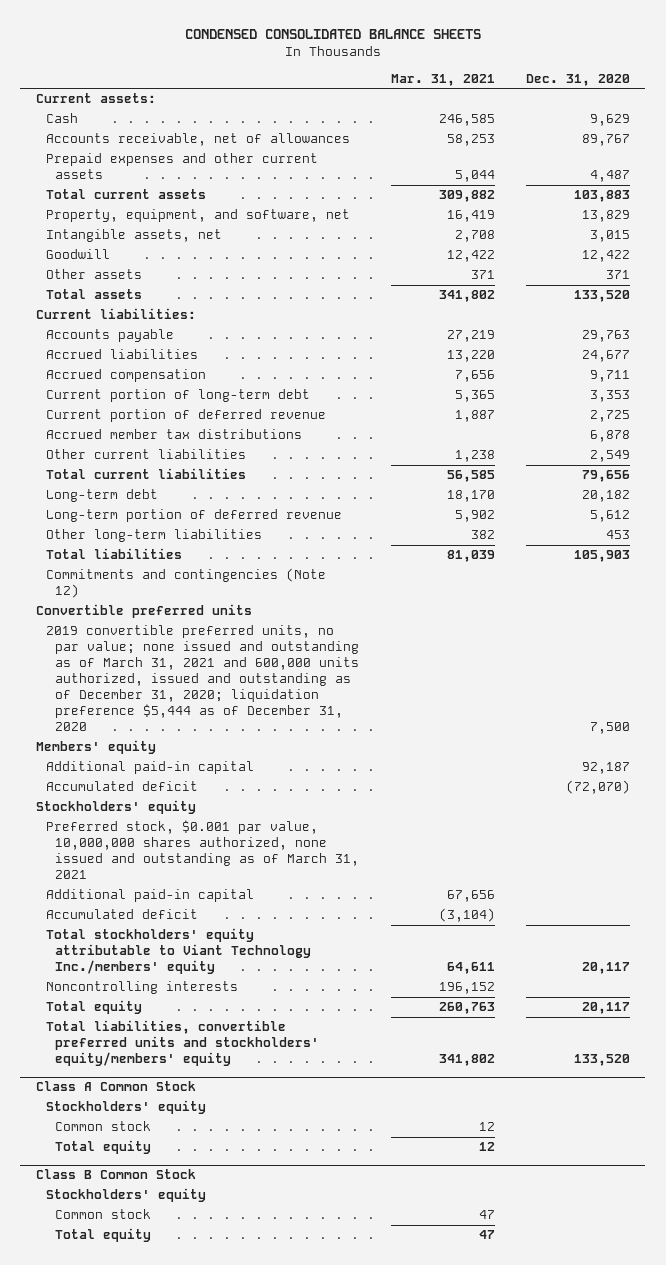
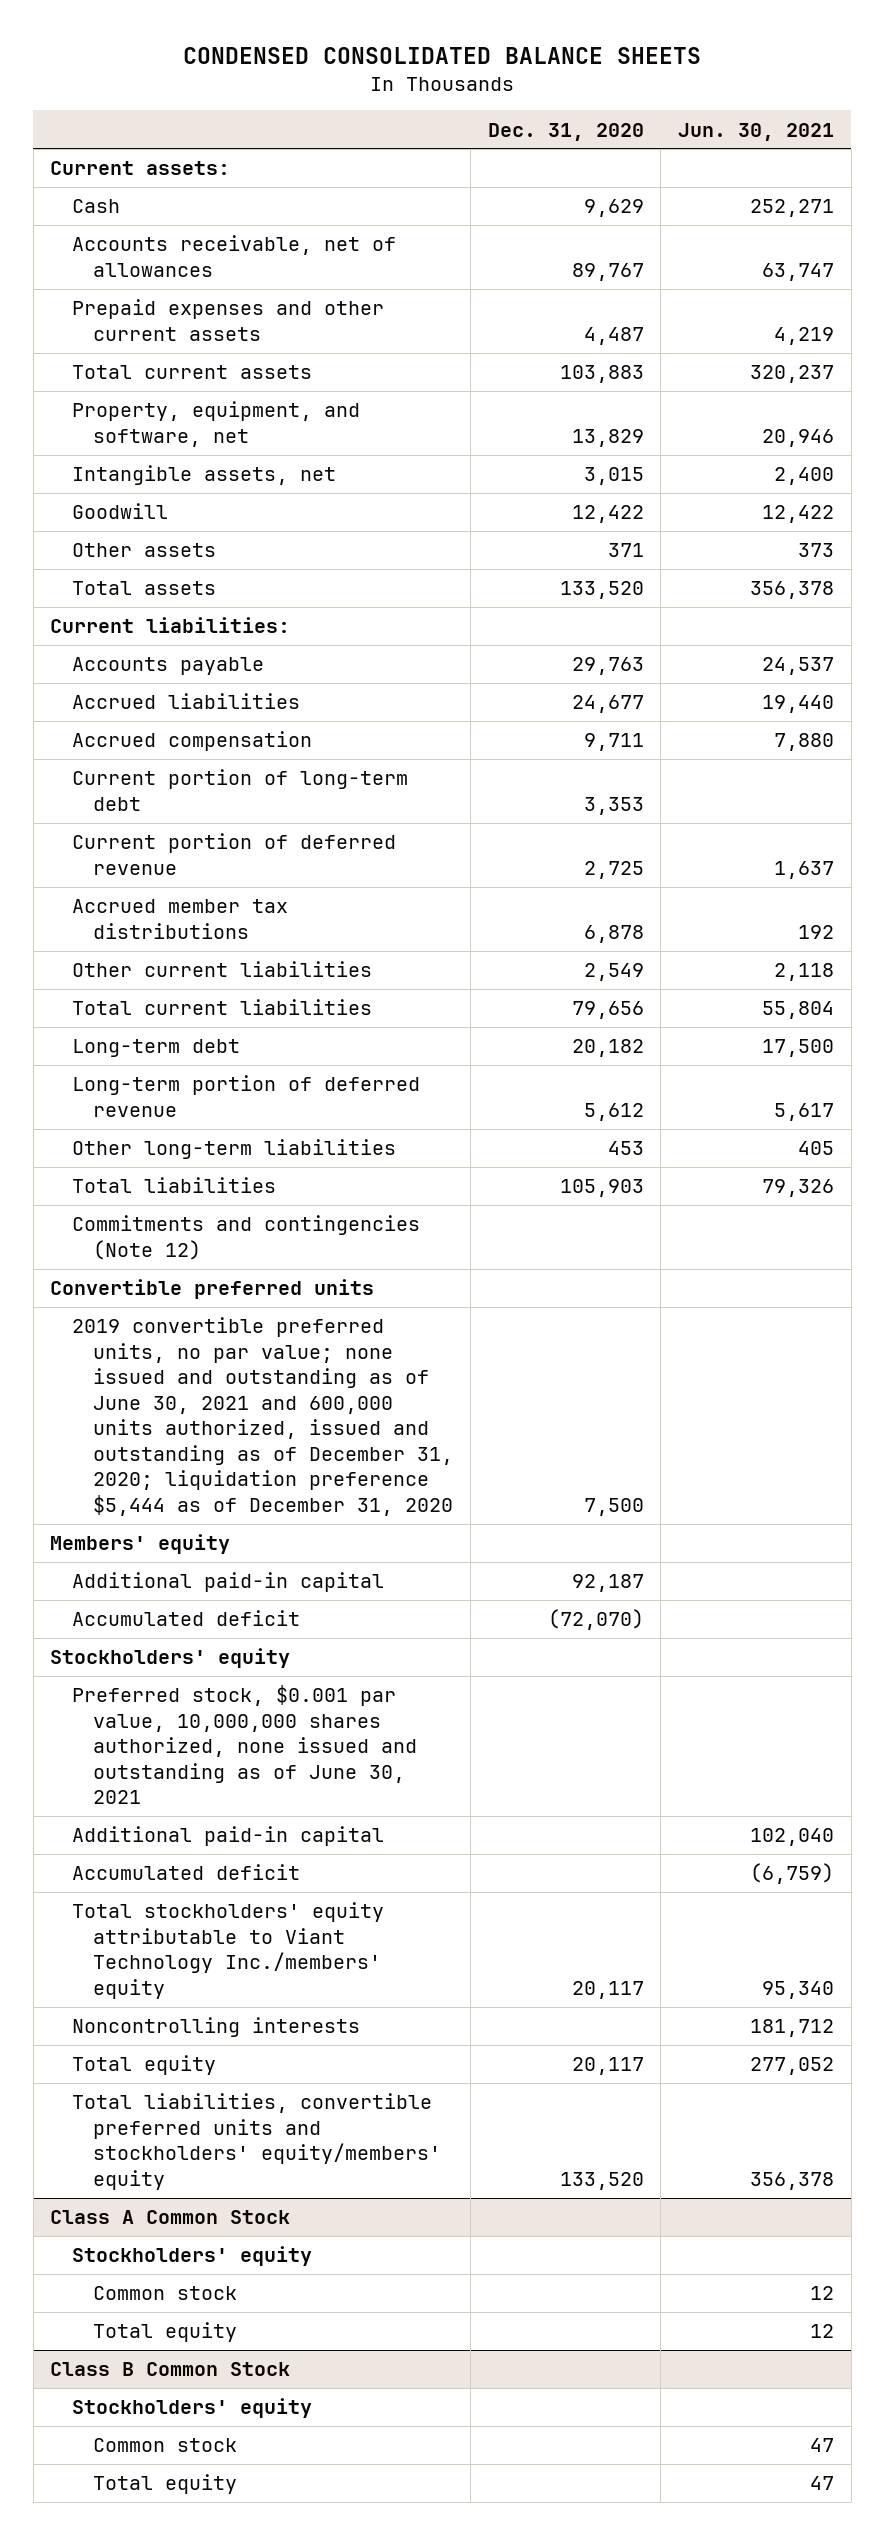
[390,73,495,86] Mar. 31, 2021 -> none
none -> [678,122,835,141] Jun. 30, 2021
[45,625,360,732] 2019 convertible preferred units, no par value; none issued and outstanding as of March 31, 2021 and 600,000 units authorized, issued and outstanding as of December 31, 2020; liquidation preference $5,444 as of December 31, 2020 -> [71,1317,454,1516] 2019 convertible preferred units, no par value; none issued and outstanding as of June 30, 2021 and 600,000 units authorized, issued and outstanding as of December 31, 2020; liquidation preference $5,444 as of December 31, 2020
[45,820,360,880] Preferred stock, $0.001 par value, 10,000,000 shares authorized, none issued and outstanding as of March 31, 2021 -> [71,1685,418,1805] Preferred stock, $0.001 par value, 10,000,000 shares authorized, none issued and outstanding as of June 30, 2021

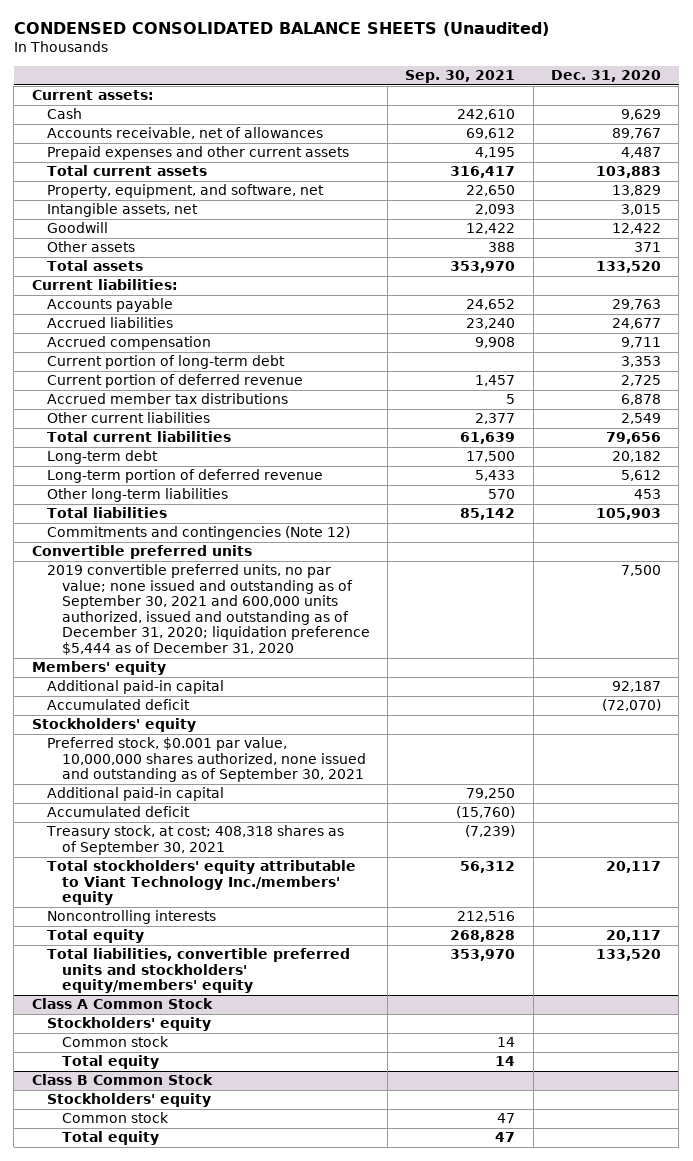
[183,46,702,64] CONDENSED CONSOLIDATED BALANCE SHEETS -> [13,22,549,37] CONDENSED CONSOLIDATED BALANCE SHEETS (Unaudited)
[678,122,835,141] Jun. 30, 2021 -> none
none -> [405,70,516,84] Sep. 30, 2021
[71,1317,454,1516] 2019 convertible preferred units, no par value; none issued and outstanding as of June 30, 2021 and 600,000 units authorized, issued and outstanding as of December 31, 2020; liquidation preference $5,444 as of December 31, 2020 -> [46,564,370,655] 2019 convertible preferred units, no par value; none issued and outstanding as of September 30, 2021 and 600,000 units authorized, issued and outstanding as of December 31, 2020; liquidation preference $5,444 as of December 31, 2020
[71,1685,418,1805] Preferred stock, $0.001 par value, 10,000,000 shares authorized, none issued and outstanding as of June 30, 2021 -> [46,737,366,783] Preferred stock, $0.001 par value, 10,000,000 shares authorized, none issued and outstanding as of September 30, 2021
none -> [45,825,344,855] Treasury stock, at cost; 408,318 shares as of September 30, 2021

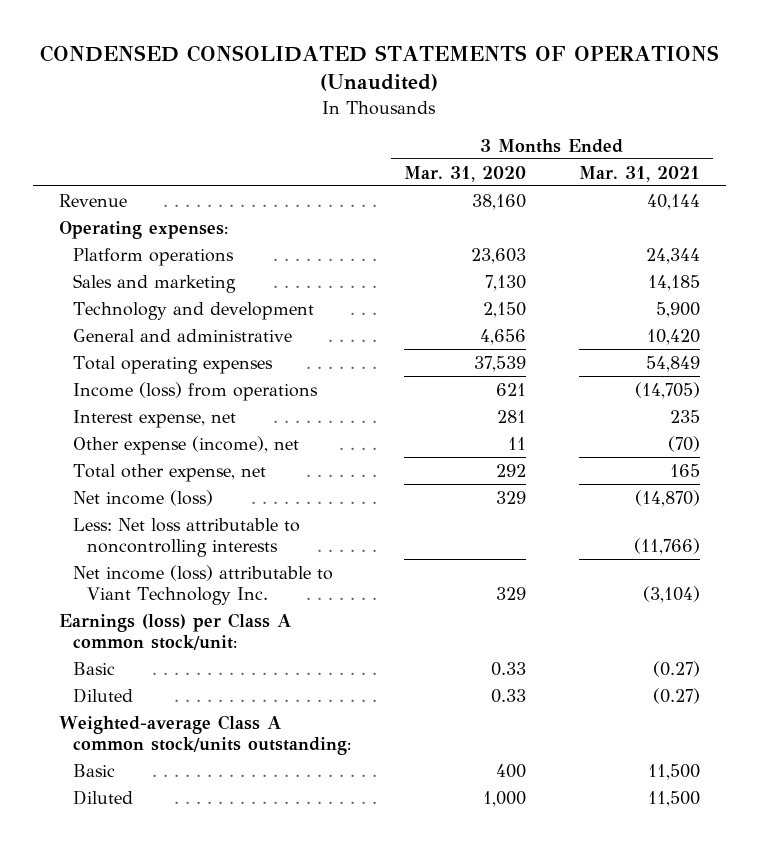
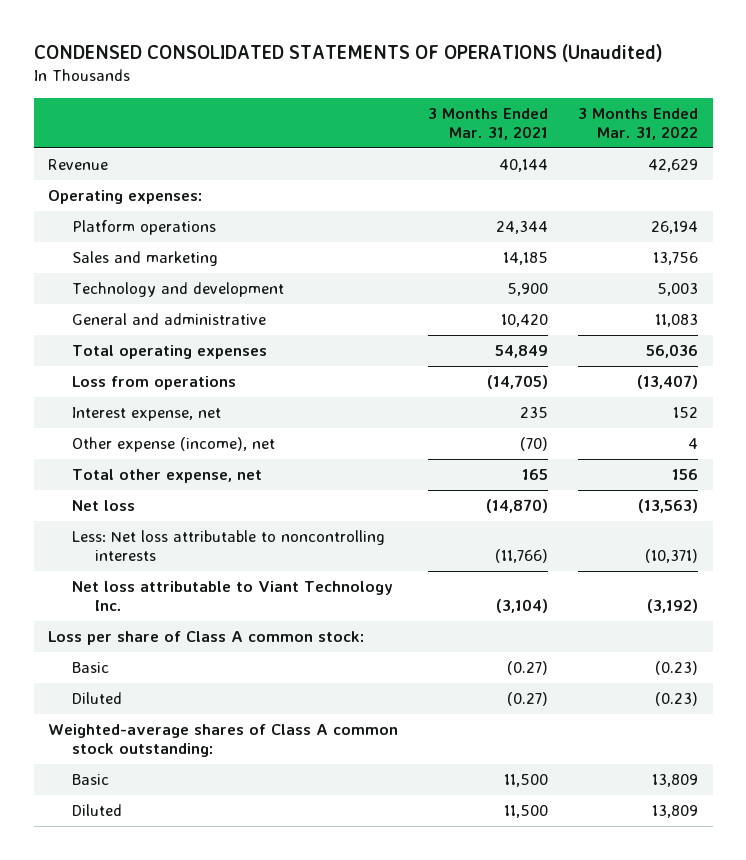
[403,165,526,182] Mar. 31, 2020 -> none
none -> [577,107,698,140] 3 Months Ended Mar. 31, 2022
[73,381,319,401] Income (loss) from operations -> [71,376,236,391] Loss from operations
[73,489,214,506] Net income (loss) -> [71,500,135,512] Net loss
[73,564,334,605] Net income (loss) attributable to Viant Technology Inc. -> [71,581,393,612] Net loss attributable to Viant Technology Inc.
[59,612,292,650] Earnings (loss) per Class A common stock/unit: -> [48,631,365,646] Loss per share of Class A common stock:
[59,714,352,755] Weighted-average Class A common stock/units outstanding: -> [48,724,399,758] Weighted-average shares of Class A common stock outstanding:

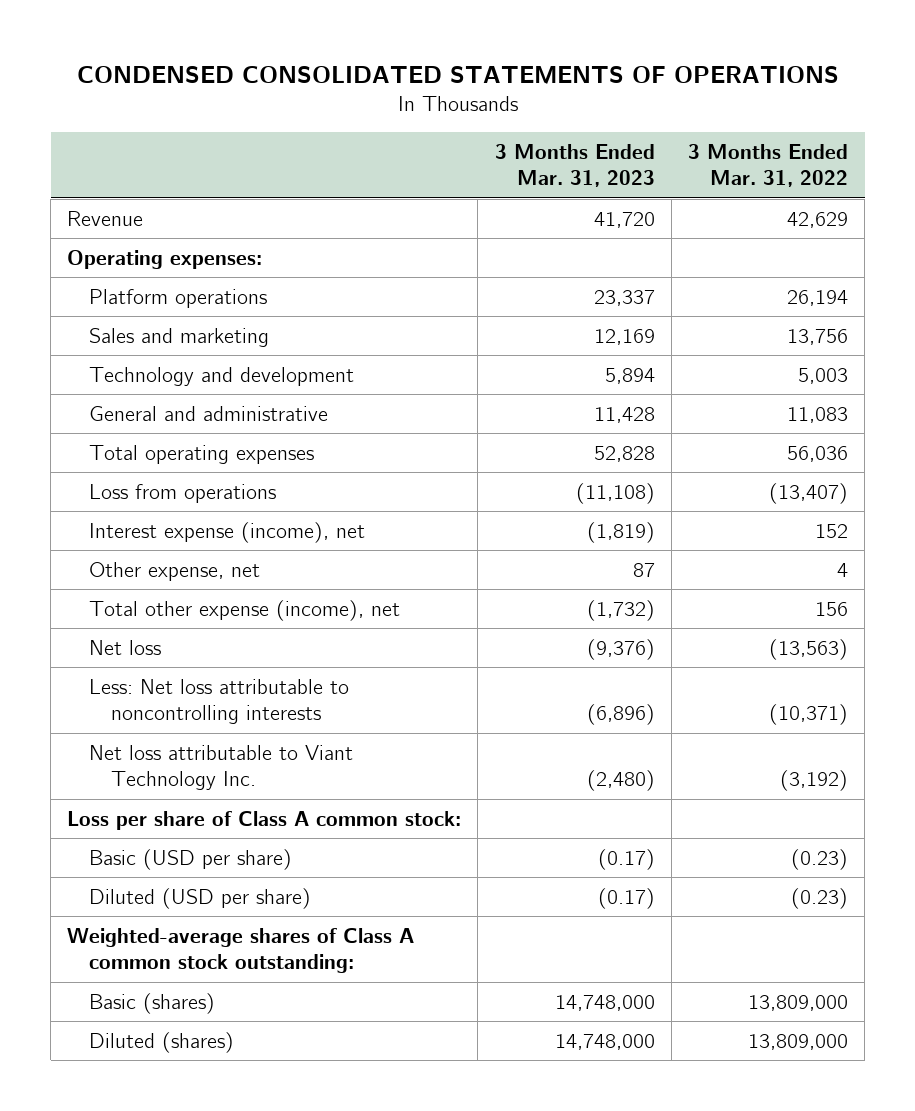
[33,43,663,62] CONDENSED CONSOLIDATED STATEMENTS OF OPERATIONS (Unaudited) -> [76,65,839,84] CONDENSED CONSOLIDATED STATEMENTS OF OPERATIONS
[428,107,549,140] 3 Months Ended Mar. 31, 2021 -> none
none -> [494,143,655,188] 3 Months Ended Mar. 31, 2023
[71,407,221,422] Interest expense, net -> [89,521,366,543] Interest expense (income), net
[71,437,275,453] Other expense (income), net -> [89,561,261,581] Other expense, net
[71,469,262,484] Total other expense, net -> [89,599,401,621] Total other expense (income), net
[71,662,109,674] Basic -> [89,848,293,870] Basic (USD per share)
[71,692,122,705] Diluted -> [89,887,312,909] Diluted (USD per share)
[71,774,109,786] Basic -> [89,992,216,1014] Basic (shares)
[651,774,698,788] 13,809 -> [747,994,848,1011] 13,809,000
[71,804,122,817] Diluted -> [89,1031,235,1053] Diluted (shares)
[651,805,698,819] 13,809 -> [747,1033,848,1050] 13,809,000

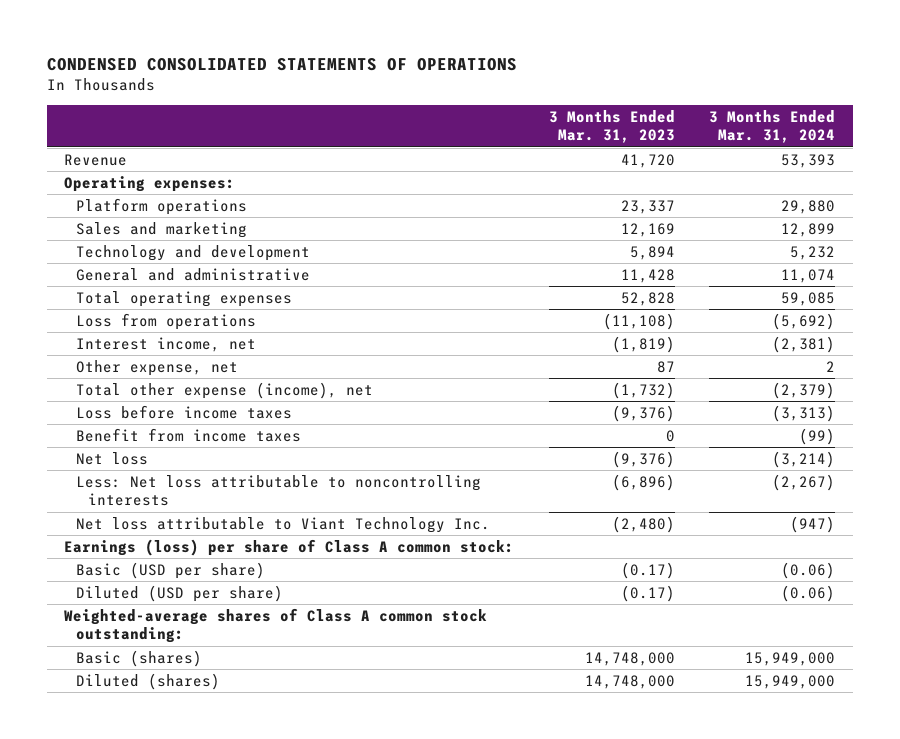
[687,143,848,188] 3 Months Ended Mar. 31, 2022 -> none
none -> [709,109,836,144] 3 Months Ended Mar. 31, 2024
[89,521,366,543] Interest expense (income), net -> [75,336,256,352] Interest income, net
none -> [75,404,292,419] Loss before income taxes
none -> [75,427,301,442] Benefit from income taxes
[67,810,462,830] Loss per share of Class A common stock: -> [64,538,515,556] Earnings (loss) per share of Class A common stock:

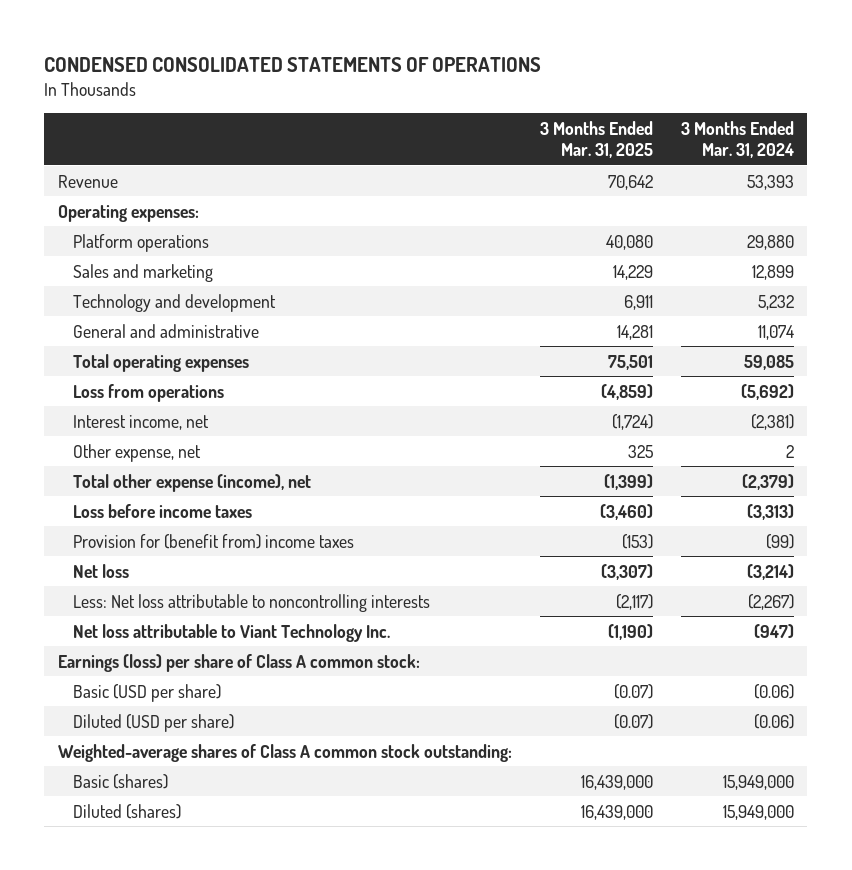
[548,109,675,144] 3 Months Ended Mar. 31, 2023 -> none
none -> [539,121,653,158] 3 Months Ended Mar. 31, 2025
[75,427,301,442] Benefit from income taxes -> [73,533,355,549] Provision for (benefit from) income taxes

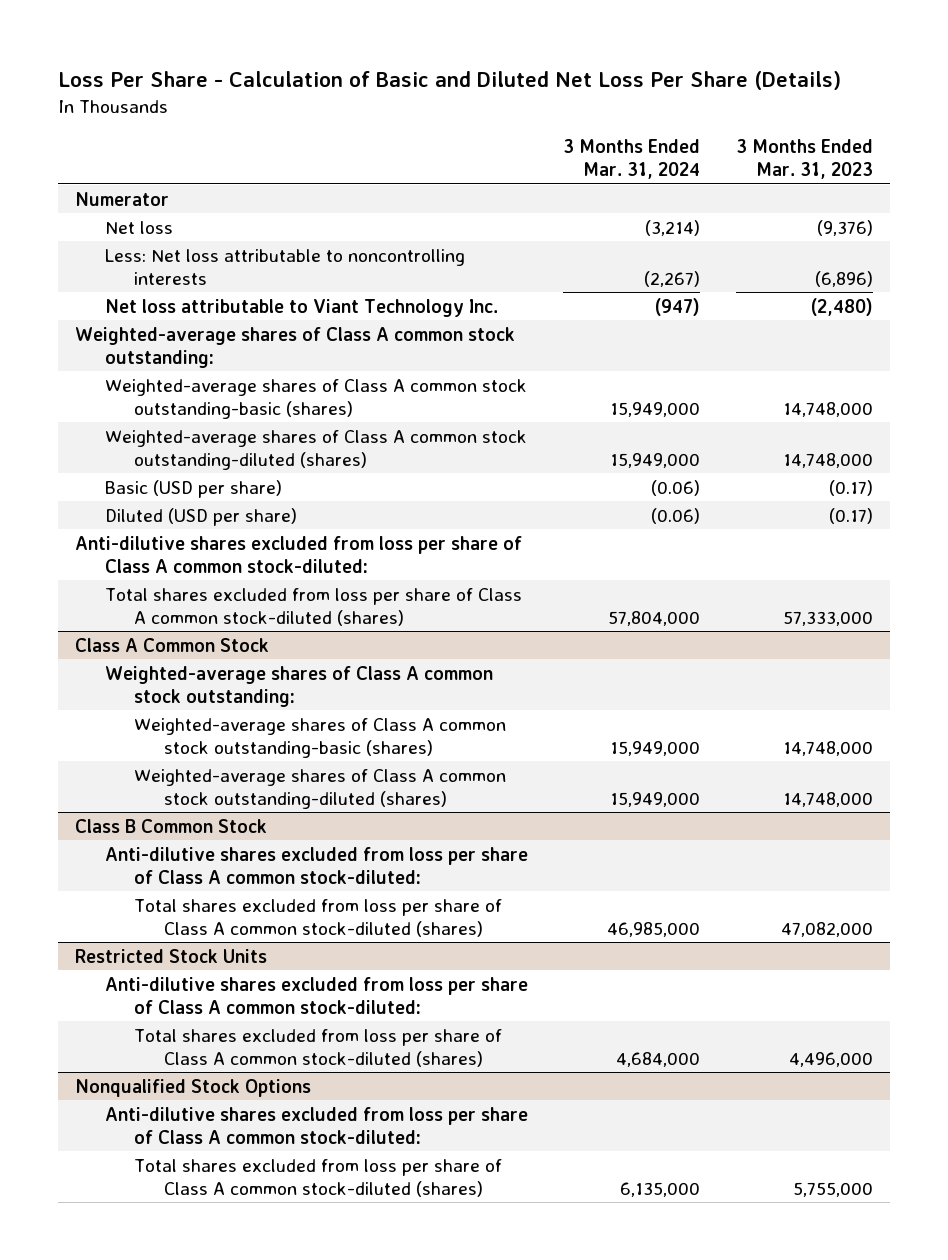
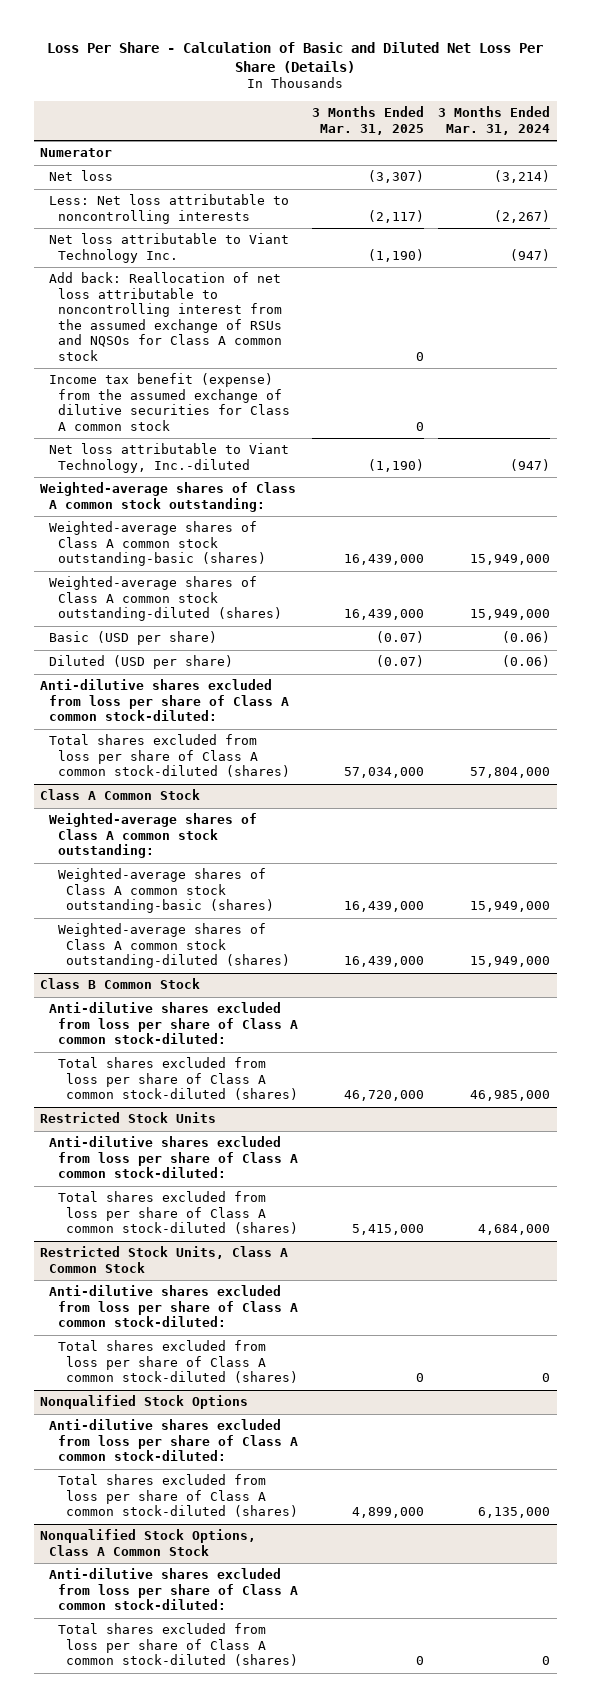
[735,139,873,180] 3 Months Ended Mar. 31, 2023 -> none
none -> [312,106,425,135] 3 Months Ended Mar. 31, 2025
none -> [49,272,282,362] Add back: Reallocation of net loss attributable to noncontrolling interest from the assumed exchange of RSUs and NQSOs for Class A common stock
none -> [49,373,290,431] Income tax benefit (expense) from the assumed exchange of dilutive securities for Class A common stock
none -> [49,443,290,473] Net loss attributable to Viant Technology, Inc.-diluted
none -> [40,1246,289,1273] Restricted Stock Units, Class A Common Stock
none -> [49,1285,298,1328] Anti-dilutive shares excluded from loss per share of Class A common stock-diluted:
none -> [57,1340,299,1384] Total shares excluded from loss per share of Class A common stock-diluted (shares)
none -> [40,1529,257,1556] Nonqualified Stock Options, Class A Common Stock
none -> [49,1568,298,1611] Anti-dilutive shares excluded from loss per share of Class A common stock-diluted:
none -> [57,1623,299,1667] Total shares excluded from loss per share of Class A common stock-diluted (shares)

